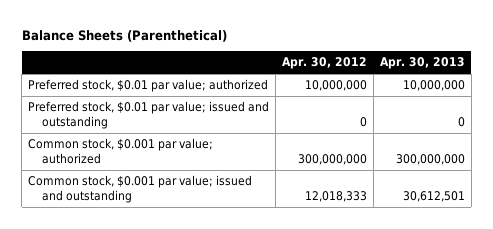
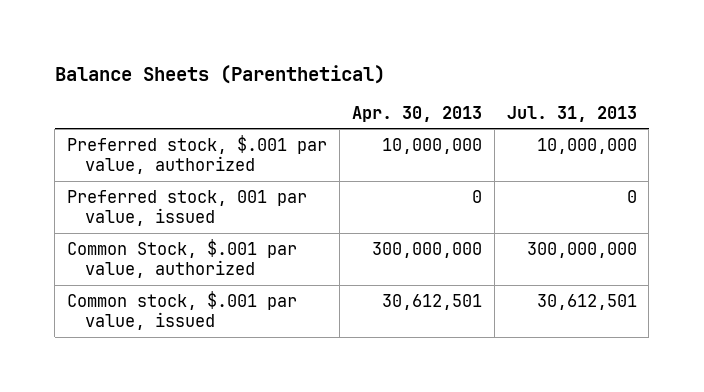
[282,57,368,70] Apr. 30, 2012 -> none
none -> [506,105,637,122] Jul. 31, 2013
[28,79,269,93] Preferred stock, $0.01 par value; authorized -> [67,134,328,175] Preferred stock, $.001 par value, authorized
[28,101,270,129] Preferred stock, $0.01 par value; issued and outstanding -> [67,189,308,227] Preferred stock, 001 par value, issued
[28,138,214,164] Common stock, $0.001 par value; authorized -> [67,238,298,279] Common Stock, $.001 par value, authorized
[28,175,253,203] Common stock, $0.001 par value; issued and outstanding -> [67,290,298,331] Common stock, $.001 par value, issued

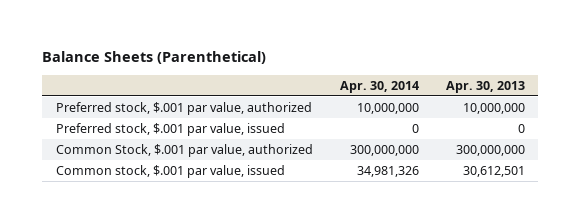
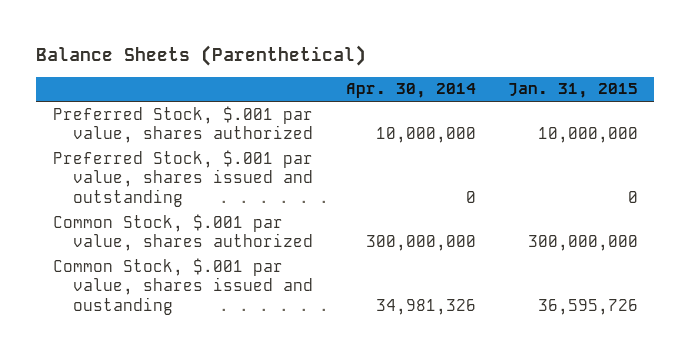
[445,80,525,93] Apr. 30, 2013 -> none
none -> [508,83,639,99] Jan. 31, 2015
[55,102,312,116] Preferred stock, $.001 par value, authorized -> [52,105,314,144] Preferred Stock, $.001 par value, shares authorized
[55,123,285,137] Preferred stock, $.001 par value, issued -> [52,149,314,207] Preferred Stock, $.001 par value, shares issued and outstanding
[55,144,313,158] Common Stock, $.001 par value, authorized -> [52,213,314,252] Common Stock, $.001 par value, shares authorized
[55,165,285,179] Common stock, $.001 par value, issued -> [52,257,314,315] Common Stock, $.001 par value, shares issued and oustanding

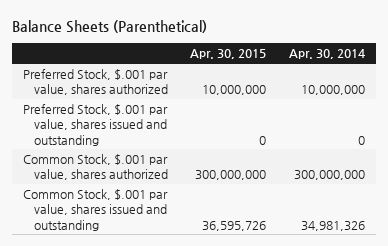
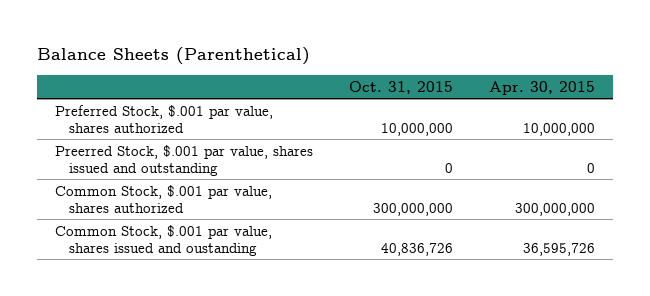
[288,49,365,60] Apr. 30, 2014 -> none
none -> [349,81,454,95] Oct. 31, 2015
[23,104,169,146] Preferred Stock, $.001 par value, shares issued and outstanding -> [55,144,314,176] Preerred Stock, $.001 par value, shares issued and outstanding
[23,189,169,231] Common Stock, $.001 par value, shares issued and outstanding -> [55,224,273,256] Common Stock, $.001 par value, shares issued and oustanding

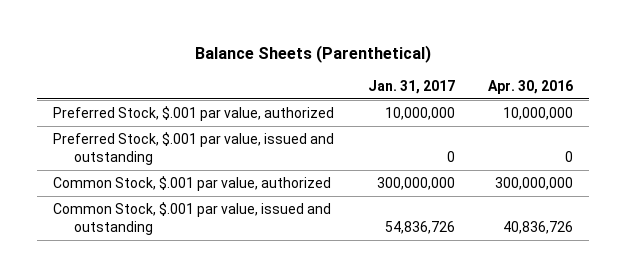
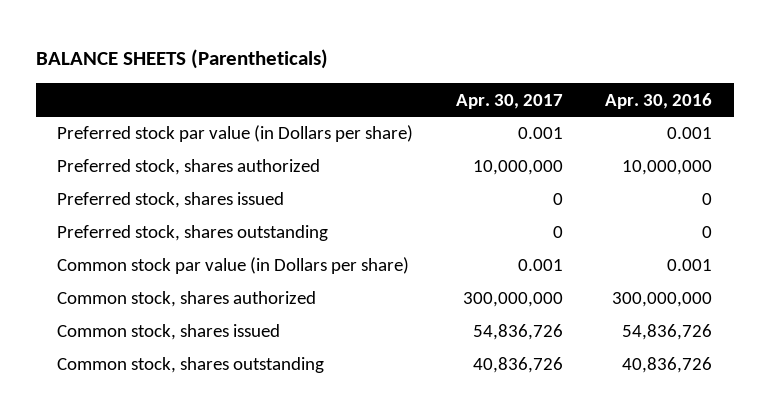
[195,44,432,63] Balance Sheets (Parenthetical) -> [36,48,329,69] BALANCE SHEETS (Parentheticals)
[367,79,455,94] Jan. 31, 2017 -> none
none -> [455,93,563,109] Apr. 30, 2017
none -> [57,125,414,143] Preferred stock par value (in Dollars per share)
[53,105,335,121] Preferred Stock, $.001 par value, authorized -> [57,159,321,176] Preferred stock, shares authorized
none -> [57,192,285,209] Preferred stock, shares issued
[53,131,335,166] Preferred Stock, $.001 par value, issued and outstanding -> [57,225,329,242] Preferred stock, shares outstanding
none -> [57,257,410,275] Common stock par value (in Dollars per share)
[53,175,332,191] Common Stock, $.001 par value, authorized -> [57,291,317,308] Common stock, shares authorized
none -> [57,324,281,341] Common stock, shares issued
[53,201,332,236] Common Stock, $.001 par value, issued and outstanding -> [57,357,325,374] Common stock, shares outstanding

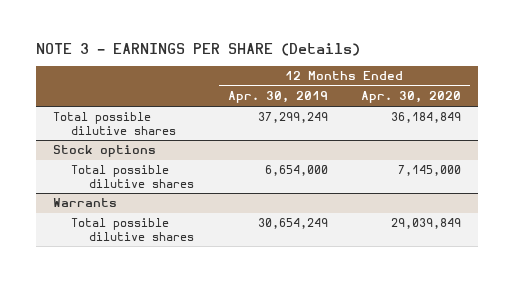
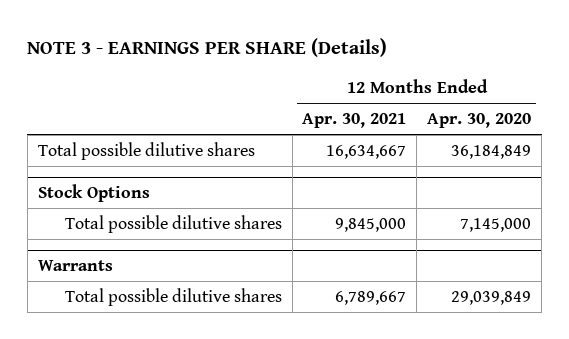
[227,91,328,104] Apr. 30, 2019 -> none
none -> [302,113,407,129] Apr. 30, 2021
[53,145,157,158] Stock options -> [37,184,150,203] Stock Options

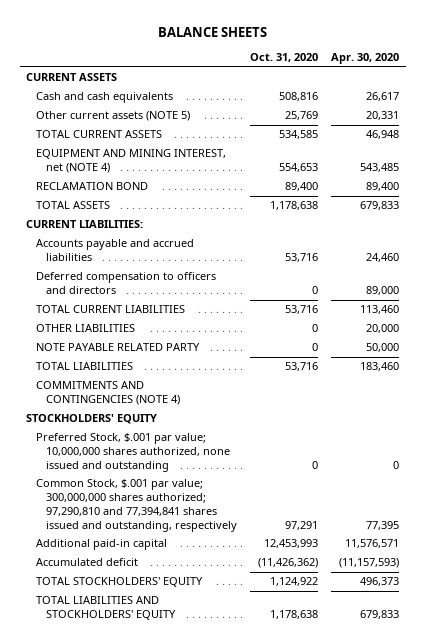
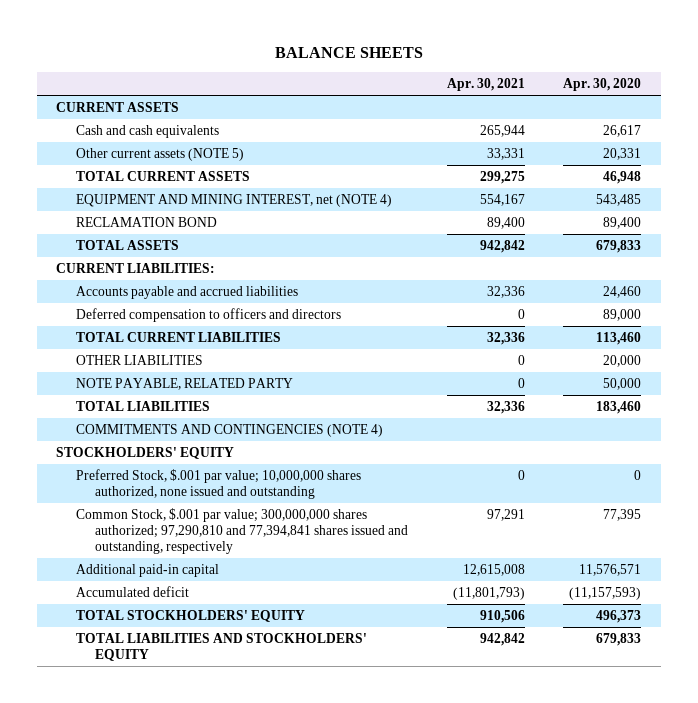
[249,53,318,63] Oct. 31, 2020 -> none
none -> [446,78,525,92] Apr. 30, 2021
[35,343,200,352] NOTE PAYABLE RELATED PARTY -> [75,378,293,391] NOTE PAYABLE, RELATED PARTY

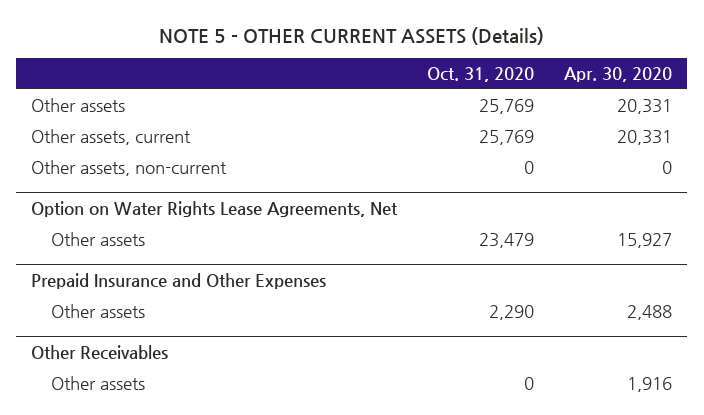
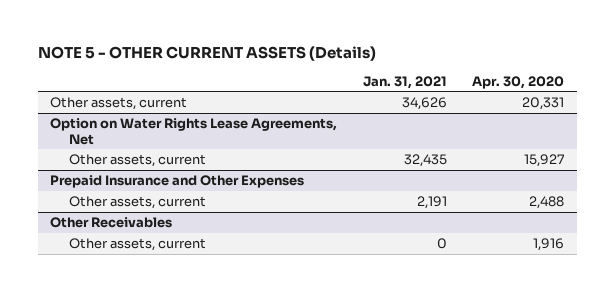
[427,67,535,83] Oct. 31, 2020 -> none
none -> [362,75,447,89] Jan. 31, 2021
[31,98,126,113] Other assets -> none
[31,160,228,177] Other assets, non-current -> none
[51,232,146,247] Other assets -> [69,154,207,168] Other assets, current
[51,304,146,319] Other assets -> [69,196,207,210] Other assets, current
[51,376,146,391] Other assets -> [69,238,207,252] Other assets, current

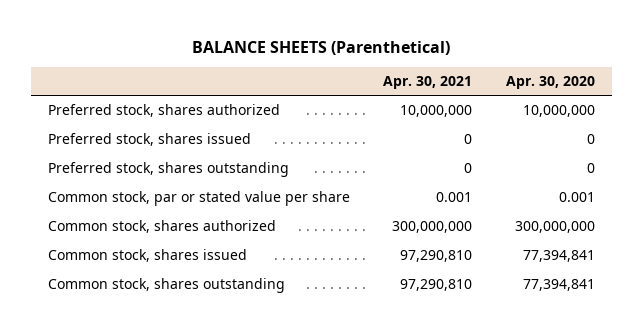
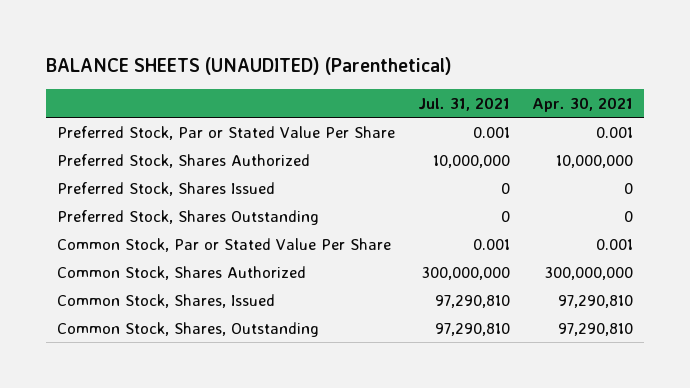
[192,40,451,55] BALANCE SHEETS (Parenthetical) -> [46,57,453,76] BALANCE SHEETS (UNAUDITED) (Parenthetical)
[505,76,595,90] Apr. 30, 2020 -> none
none -> [417,96,510,111] Jul. 31, 2021
none -> [57,125,396,140] Preferred Stock, Par or Stated Value Per Share
[47,104,280,118] Preferred stock, shares authorized -> [57,153,311,168] Preferred Stock, Shares Authorized
[47,133,251,147] Preferred stock, shares issued -> [57,181,276,196] Preferred Stock, Shares Issued
[47,162,289,178] Preferred stock, shares outstanding -> [57,209,320,225] Preferred Stock, Shares Outstanding
[47,191,350,207] Common stock, par or stated value per share -> [57,237,392,252] Common Stock, Par or Stated Value Per Share
[47,220,276,234] Common stock, shares authorized -> [57,265,307,280] Common Stock, Shares Authorized
[47,249,247,263] Common stock, shares issued -> [57,293,276,308] Common Stock, Shares, Issued
[47,278,285,294] Common stock, shares outstanding -> [57,321,320,337] Common Stock, Shares, Outstanding

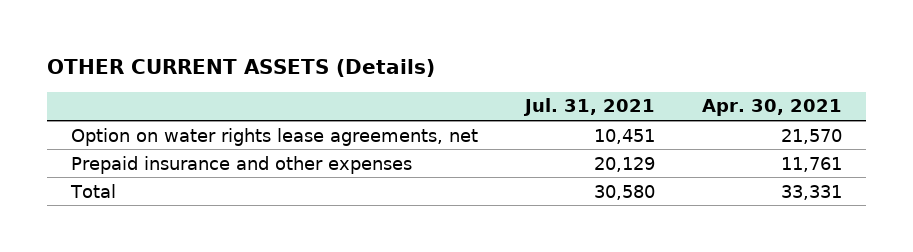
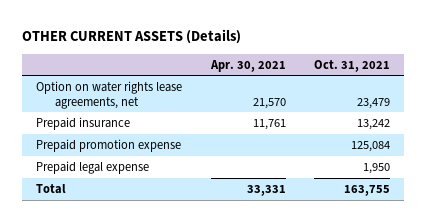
[522,98,655,117] Jul. 31, 2021 -> none
none -> [314,59,391,72] Oct. 31, 2021
[70,155,412,174] Prepaid insurance and other expenses -> [36,116,131,130] Prepaid insurance
none -> [36,138,182,152] Prepaid promotion expense
none -> [36,160,150,174] Prepaid legal expense

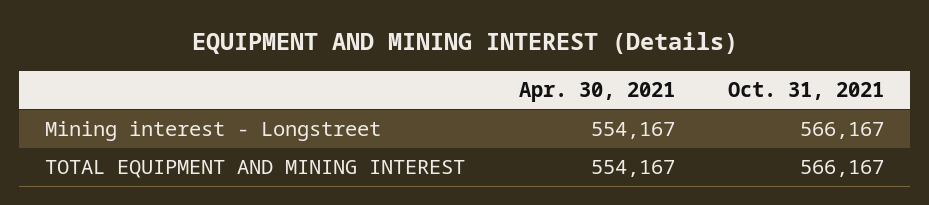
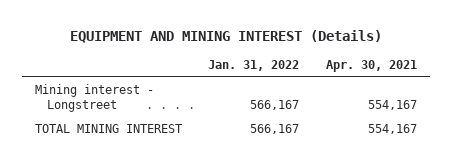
[727,82,884,101] Oct. 31, 2021 -> none
none -> [208,60,300,72] Jan. 31, 2022
[45,160,466,179] TOTAL EQUIPMENT AND MINING INTEREST -> [35,124,183,134] TOTAL MINING INTEREST

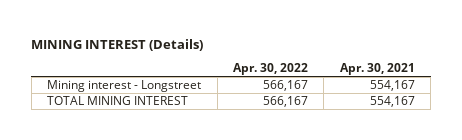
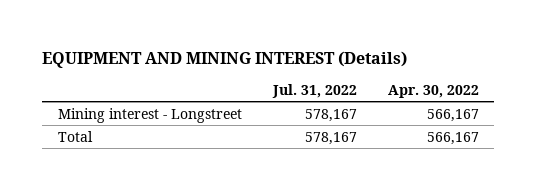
[31,38,204,51] MINING INTEREST (Details) -> [42,51,408,69] EQUIPMENT AND MINING INTEREST (Details)
[339,63,415,76] Apr. 30, 2021 -> none
none -> [271,83,357,98] Jul. 31, 2022
[47,96,189,106] TOTAL MINING INTEREST -> [57,130,93,142] Total

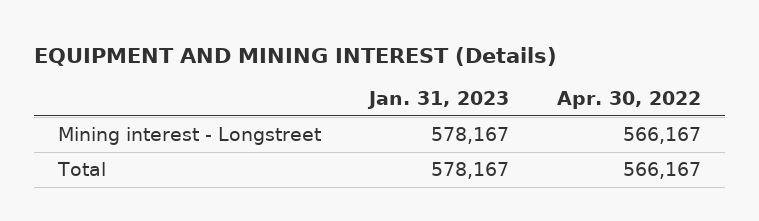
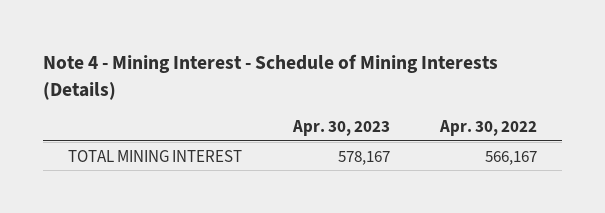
[34,46,558,66] EQUIPMENT AND MINING INTEREST (Details) -> [42,54,498,100] Note 4 - Mining Interest - Schedule of Mining Interests (Details)
[367,90,510,109] Jan. 31, 2023 -> none
none -> [291,120,390,137] Apr. 30, 2023
[58,127,322,146] Mining interest - Longstreet -> none
[57,162,107,177] Total -> [68,149,243,162] TOTAL MINING INTEREST

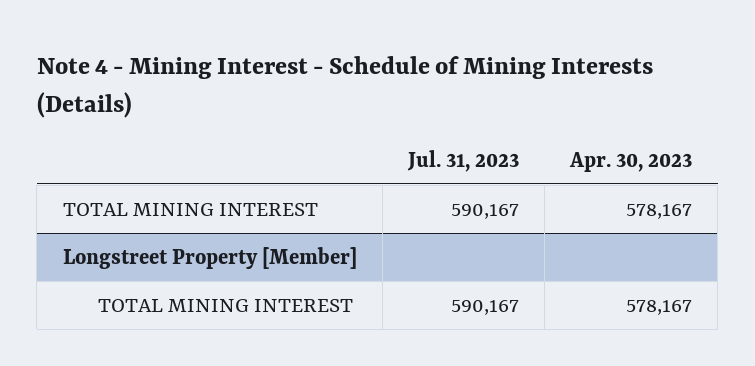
[439,120,538,137] Apr. 30, 2022 -> none
none -> [406,149,519,172] Jul. 31, 2023
none -> [62,246,357,269] Longstreet Property [Member]
none -> [97,298,353,312] TOTAL MINING INTEREST

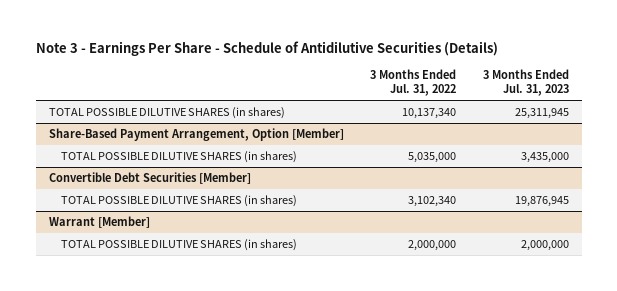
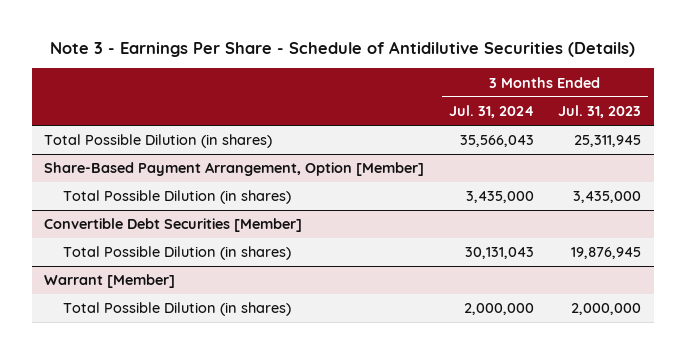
[370,69,457,97] 3 Months Ended Jul. 31, 2022 -> none
none -> [448,104,534,118] Jul. 31, 2024
[48,107,285,120] TOTAL POSSIBLE DILUTIVE SHARES (in shares) -> [43,134,272,149] Total Possible Dilution (in shares)
[60,151,297,164] TOTAL POSSIBLE DILUTIVE SHARES (in shares) -> [63,190,292,205] Total Possible Dilution (in shares)
[60,195,297,208] TOTAL POSSIBLE DILUTIVE SHARES (in shares) -> [63,246,292,261] Total Possible Dilution (in shares)
[60,239,297,252] TOTAL POSSIBLE DILUTIVE SHARES (in shares) -> [63,302,292,317] Total Possible Dilution (in shares)

